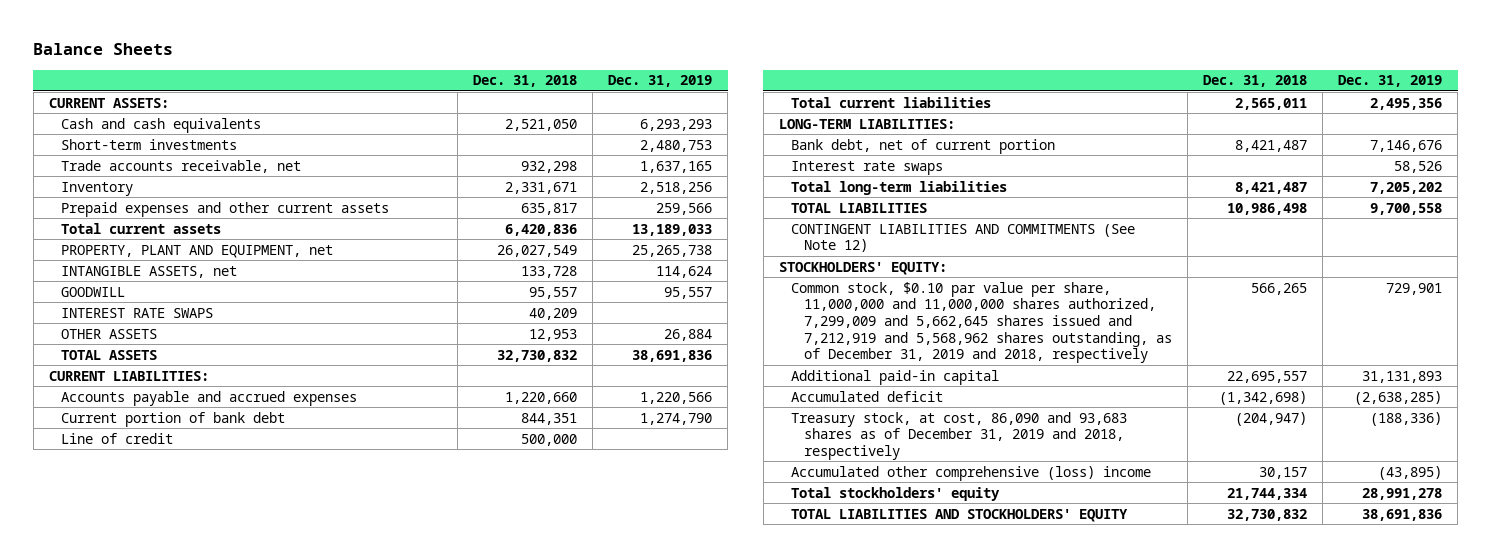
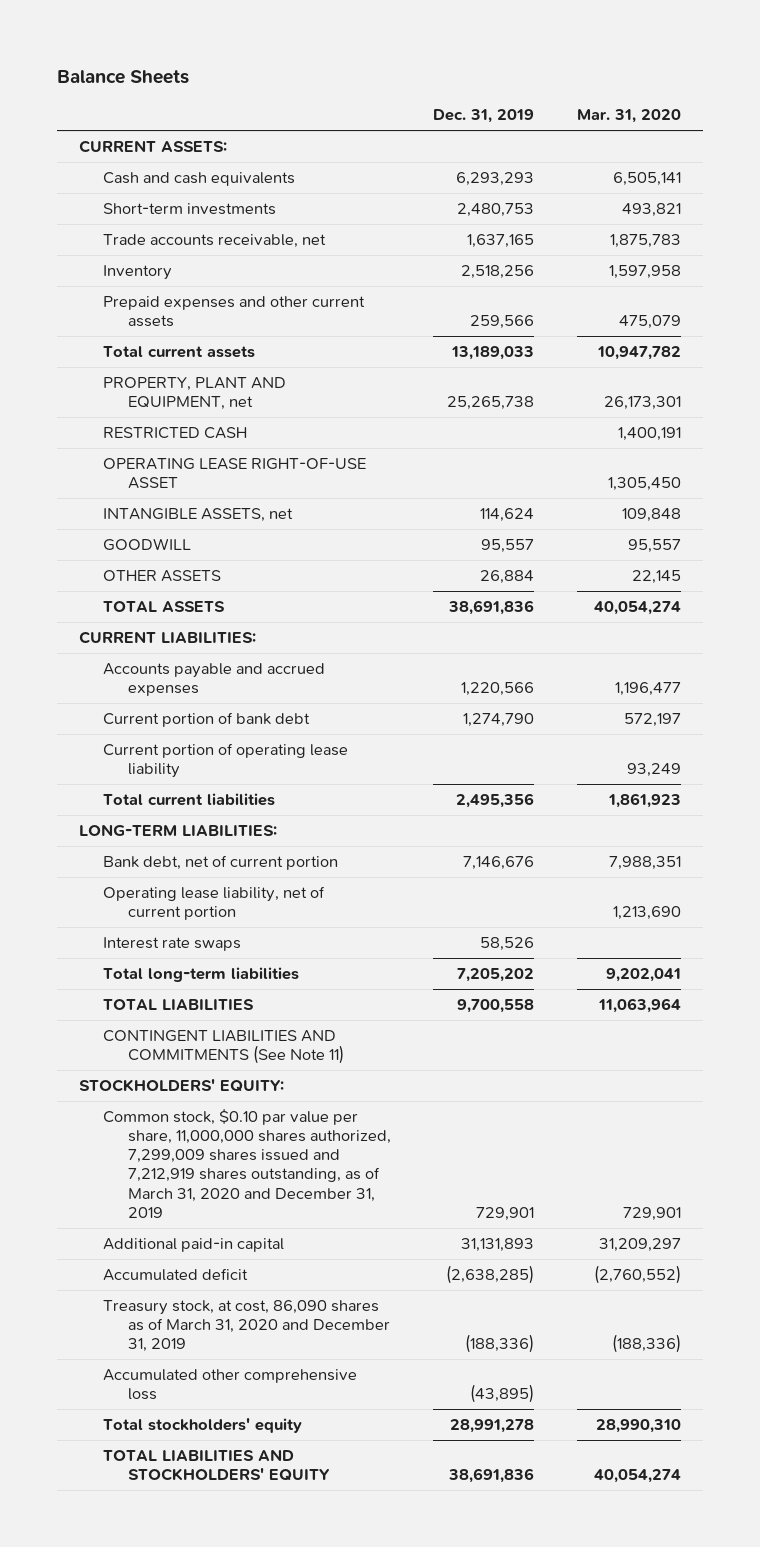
[472,75,577,88] Dec. 31, 2018 -> none
none -> [577,109,682,124] Mar. 31, 2020
none -> [103,427,248,440] RESTRICTED CASH
none -> [103,458,367,490] OPERATING LEASE RIGHT-OF-USE ASSET
[61,307,214,318] INTEREST RATE SWAPS -> none
[61,432,174,444] Line of credit -> none
none -> [103,743,349,779] Current portion of operating lease liability
none -> [103,886,326,921] Operating lease liability, net of current portion
[791,223,1136,253] CONTINGENT LIABILITIES AND COMMITMENTS (See Note 12) -> [103,1030,344,1065] CONTINGENT LIABILITIES AND COMMITMENTS (See Note 11)
[791,281,1172,364] Common stock, $0.10 par value per share, 11,000,000 and 11,000,000 shares authorized, 7,299,009 and 5,662,645 shares issued and 7,212,919 and 5,568,962 shares outstanding, as of December 31, 2019 and 2018, respectively -> [103,1109,391,1218] Common stock, $0.10 par value per share, 11,000,000 shares authorized, 7,299,009 shares issued and 7,212,919 shares outstanding, as of March 31, 2020 and December 31, 2019
[791,411,1128,460] Treasury stock, at cost, 86,090 and 93,683 shares as of December 31, 2019 and 2018, respectively -> [103,1300,390,1353] Treasury stock, at cost, 86,090 shares as of March 31, 2020 and December 31, 2019
[791,465,1152,481] Accumulated other comprehensive (loss) income -> [103,1369,358,1401] Accumulated other comprehensive loss

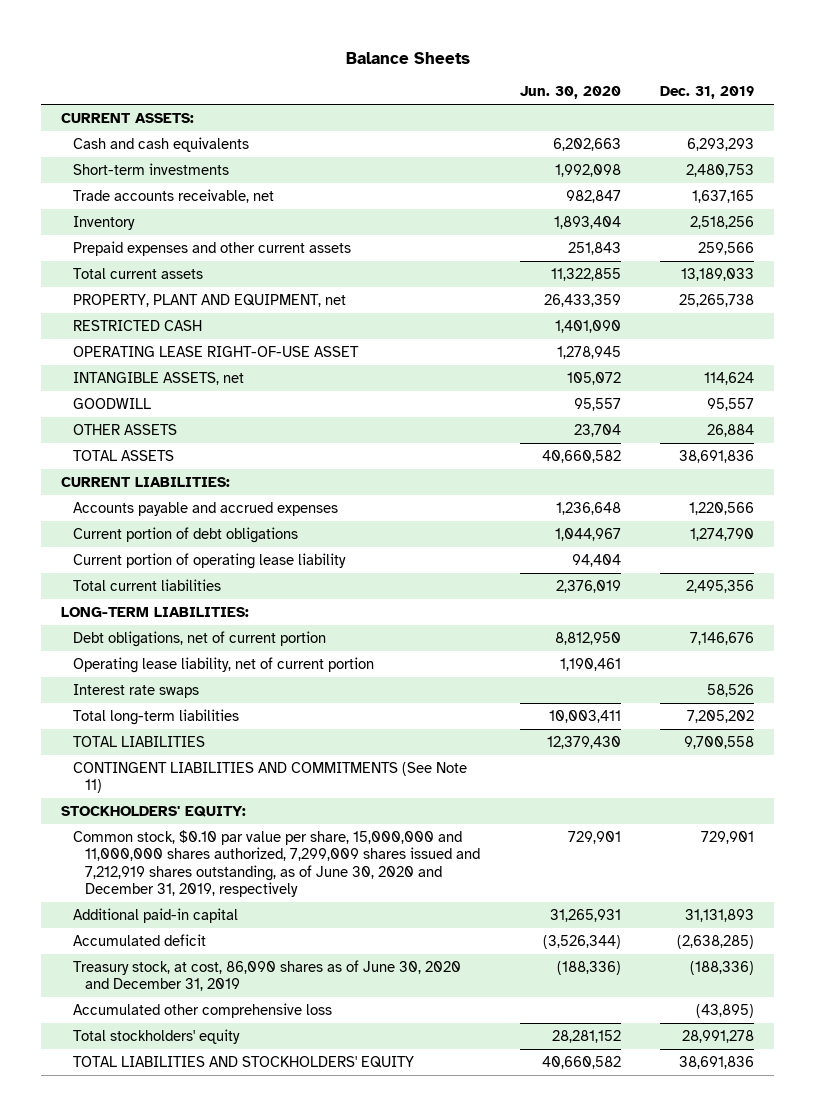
[577,109,682,124] Mar. 31, 2020 -> none
none -> [519,86,621,100] Jun. 30, 2020
[103,712,311,728] Current portion of bank debt -> [72,526,298,543] Current portion of debt obligations
[103,855,339,871] Bank debt, net of current portion -> [72,630,326,647] Debt obligations, net of current portion
[103,1109,391,1218] Common stock, $0.10 par value per share, 11,000,000 shares authorized, 7,299,009 shares issued and 7,212,919 shares outstanding, as of March 31, 2020 and December 31, 2019 -> [72,829,480,897] Common stock, $0.10 par value per share, 15,000,000 and 11,000,000 shares authorized, 7,299,009 shares issued and 7,212,919 shares outstanding, as of June 30, 2020 and December 31, 2019, respectively
[103,1300,390,1353] Treasury stock, at cost, 86,090 shares as of March 31, 2020 and December 31, 2019 -> [72,959,461,992] Treasury stock, at cost, 86,090 shares as of June 30, 2020 and December 31, 2019

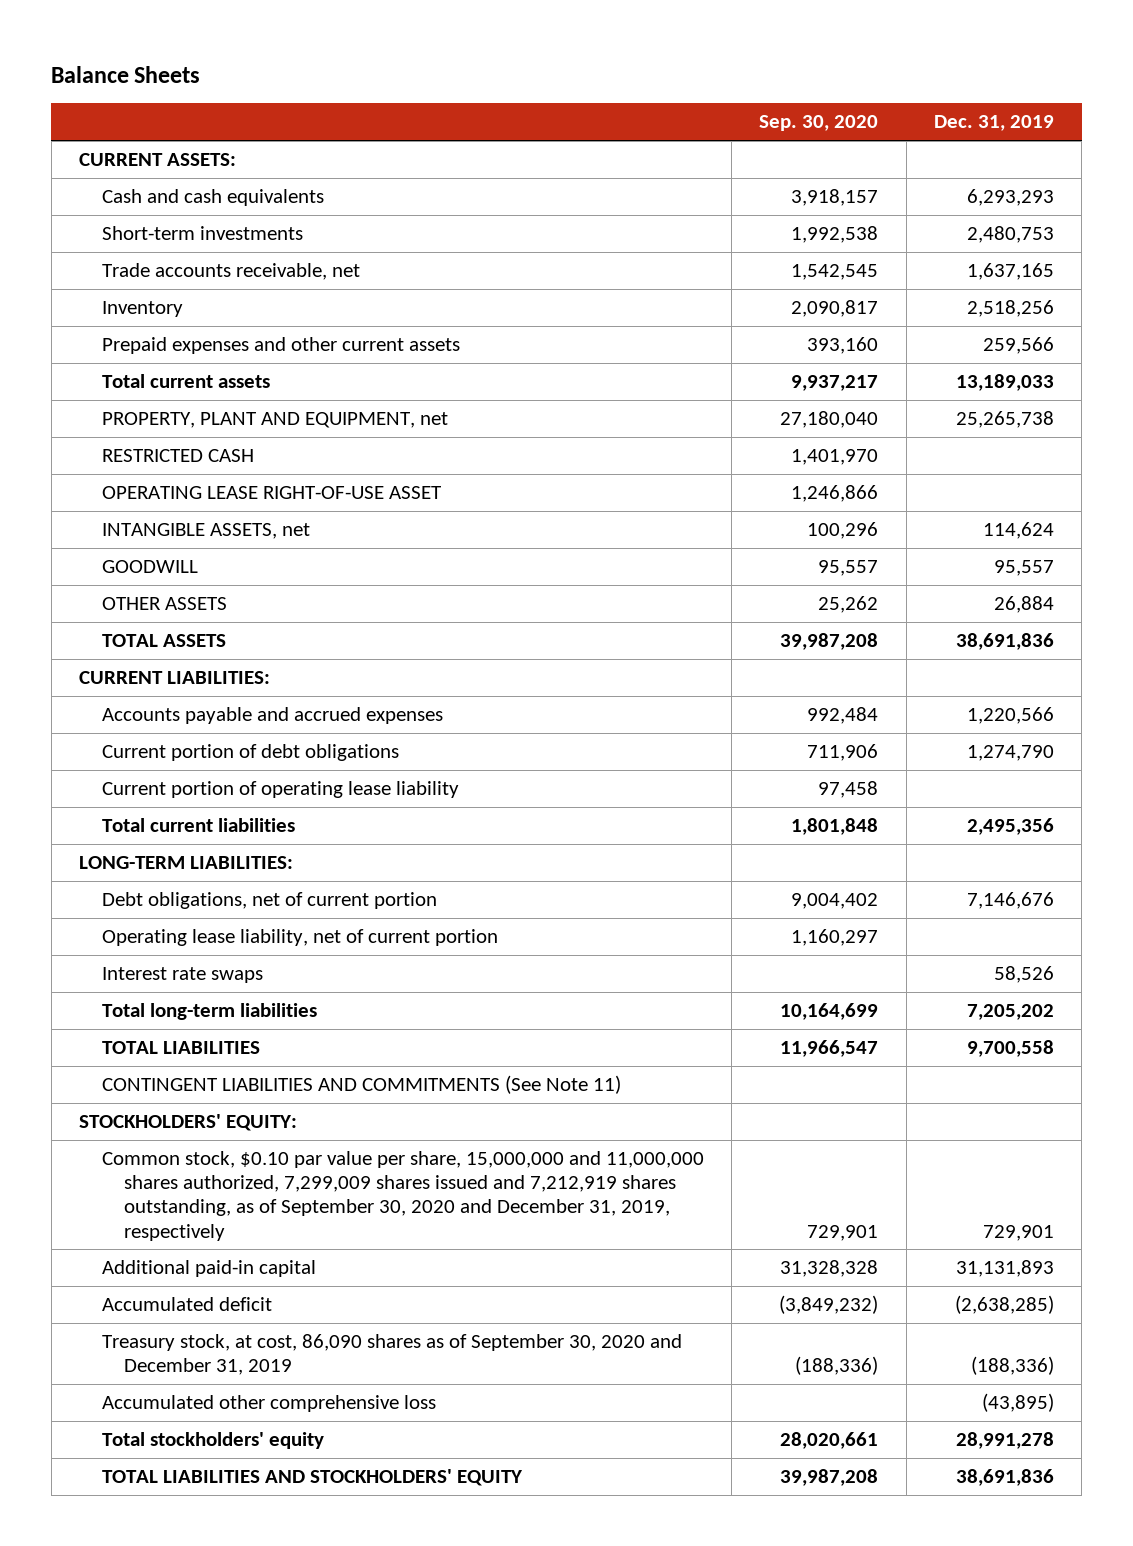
[519,86,621,100] Jun. 30, 2020 -> none
none -> [759,115,879,132] Sep. 30, 2020
[72,829,480,897] Common stock, $0.10 par value per share, 15,000,000 and 11,000,000 shares authorized, 7,299,009 shares issued and 7,212,919 shares outstanding, as of June 30, 2020 and December 31, 2019, respectively -> [101,1151,704,1241] Common stock, $0.10 par value per share, 15,000,000 and 11,000,000 shares authorized, 7,299,009 shares issued and 7,212,919 shares outstanding, as of September 30, 2020 and December 31, 2019, respectively
[72,959,461,992] Treasury stock, at cost, 86,090 shares as of June 30, 2020 and December 31, 2019 -> [101,1334,682,1376] Treasury stock, at cost, 86,090 shares as of September 30, 2020 and December 31, 2019

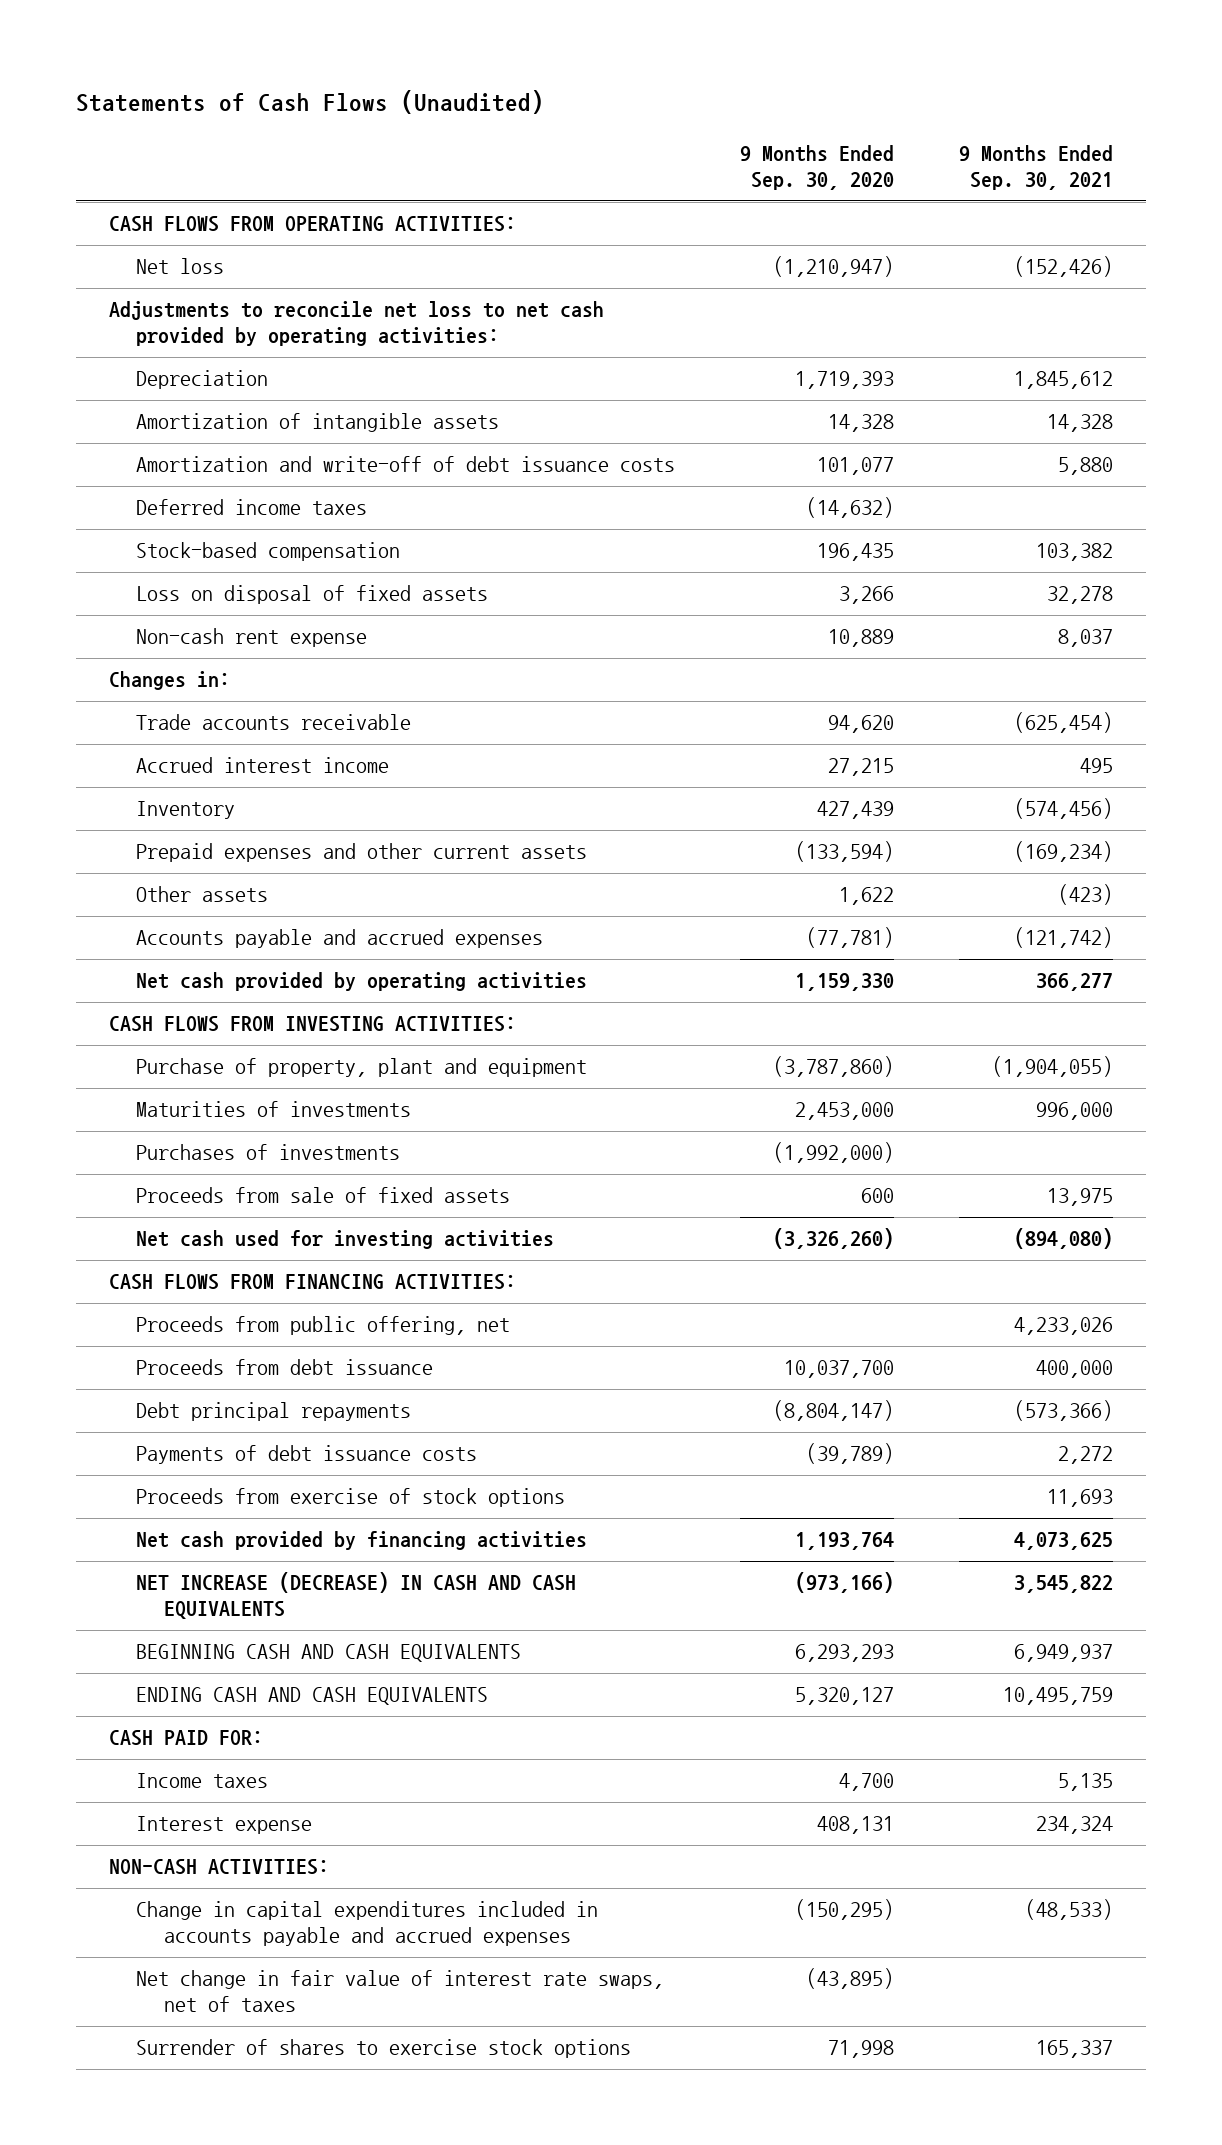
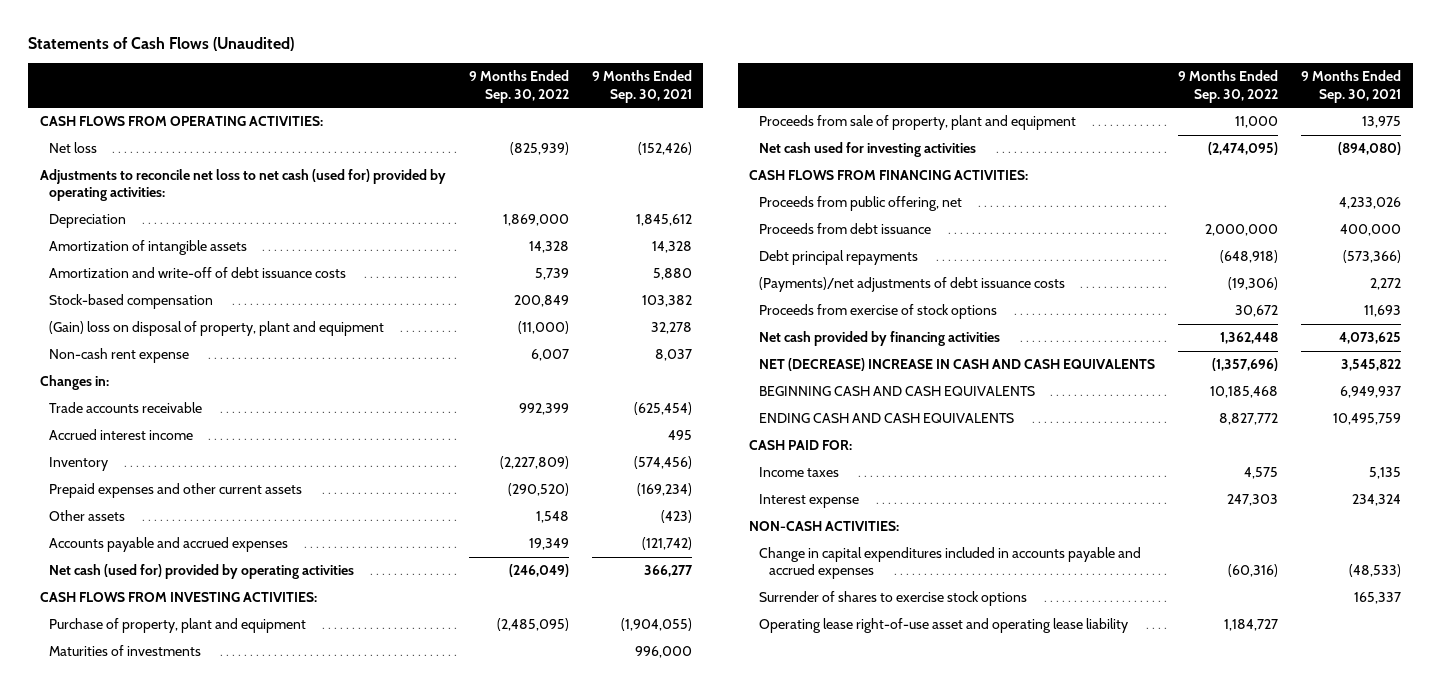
[740,145,895,191] 9 Months Ended Sep. 30, 2020 -> none
none -> [468,70,569,103] 9 Months Ended Sep. 30, 2022
[108,301,604,347] Adjustments to reconcile net loss to net cash provided by operating activities: -> [39,169,446,202] Adjustments to reconcile net loss to net cash (used for) provided by operating activities:
[136,499,368,516] Deferred income taxes -> none
[136,585,489,605] Loss on disposal of fixed assets -> [49,321,385,337] (Gain) loss on disposal of property, plant and equipment
[136,972,588,992] Net cash provided by operating activities -> [49,564,355,580] Net cash (used for) provided by operating activities
[136,1144,401,1161] Purchases of investments -> none
[136,1187,511,1204] Proceeds from sale of fixed assets -> [758,115,1076,131] Proceeds from sale of property, plant and equipment
[136,1445,478,1465] Payments of debt issuance costs -> [758,277,1065,293] (Payments)/net adjustments of debt issuance costs
[136,1572,577,1620] NET INCREASE (DECREASE) IN CASH AND CASH EQUIVALENTS -> [758,358,1155,372] NET (DECREASE) INCREASE IN CASH AND CASH EQUIVALENTS
[136,1970,665,2013] Net change in fair value of interest rate swaps, net of taxes -> none
none -> [758,618,1128,634] Operating lease right-of-use asset and operating lease liability

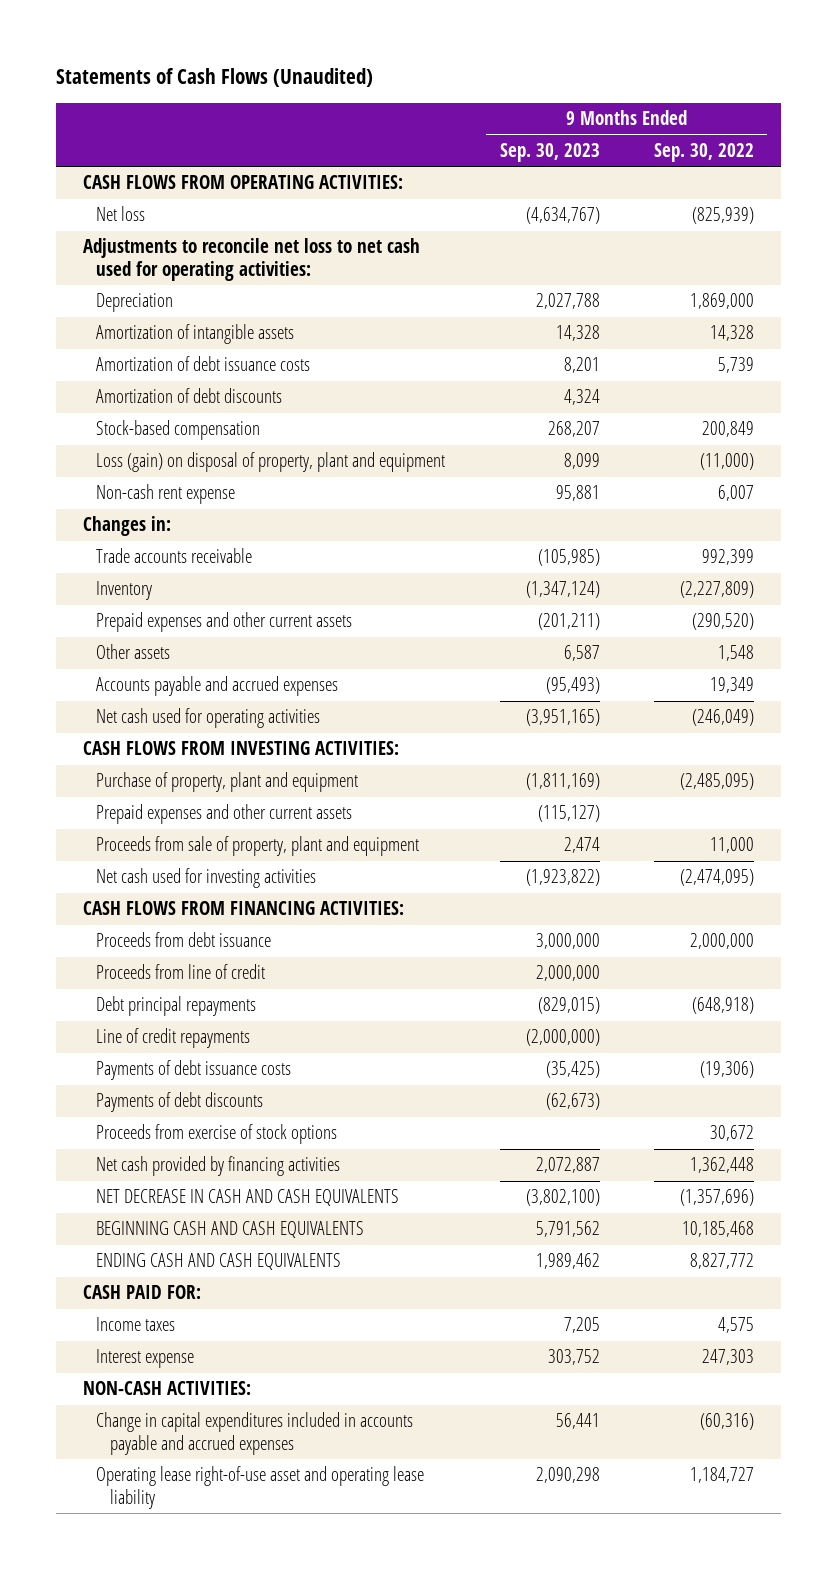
[591,70,692,103] 9 Months Ended Sep. 30, 2021 -> none
none -> [499,142,600,162] Sep. 30, 2023
[39,169,446,202] Adjustments to reconcile net loss to net cash (used for) provided by operating activities: -> [82,238,420,281] Adjustments to reconcile net loss to net cash used for operating activities:
[49,267,347,279] Amortization and write-off of debt issuance costs -> [96,356,311,372] Amortization of debt issuance costs
none -> [96,388,283,404] Amortization of debt discounts
[49,321,385,337] (Gain) loss on disposal of property, plant and equipment -> [96,452,446,473] Loss (gain) on disposal of property, plant and equipment
[49,429,194,441] Accrued interest income -> none
[49,564,355,580] Net cash (used for) provided by operating activities -> [96,708,321,729] Net cash used for operating activities
[49,645,202,657] Maturities of investments -> none
none -> [96,804,353,825] Prepaid expenses and other current assets
[758,196,962,212] Proceeds from public offering, net -> none
none -> [96,964,266,980] Proceeds from line of credit
none -> [96,1028,251,1049] Line of credit repayments
[758,277,1065,293] (Payments)/net adjustments of debt issuance costs -> [96,1060,292,1081] Payments of debt issuance costs
none -> [96,1092,264,1113] Payments of debt discounts
[758,358,1155,372] NET (DECREASE) INCREASE IN CASH AND CASH EQUIVALENTS -> [96,1189,400,1207] NET DECREASE IN CASH AND CASH EQUIVALENTS
[758,591,1027,607] Surrender of shares to exercise stock options -> none

